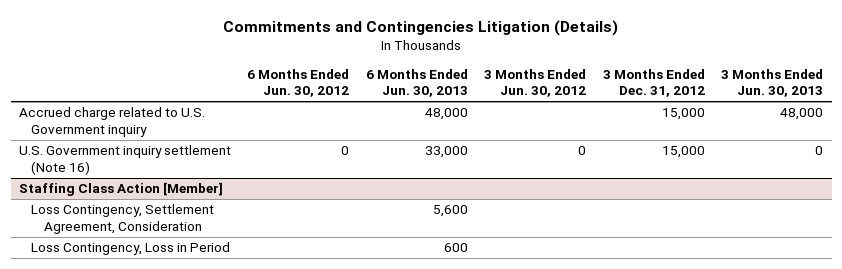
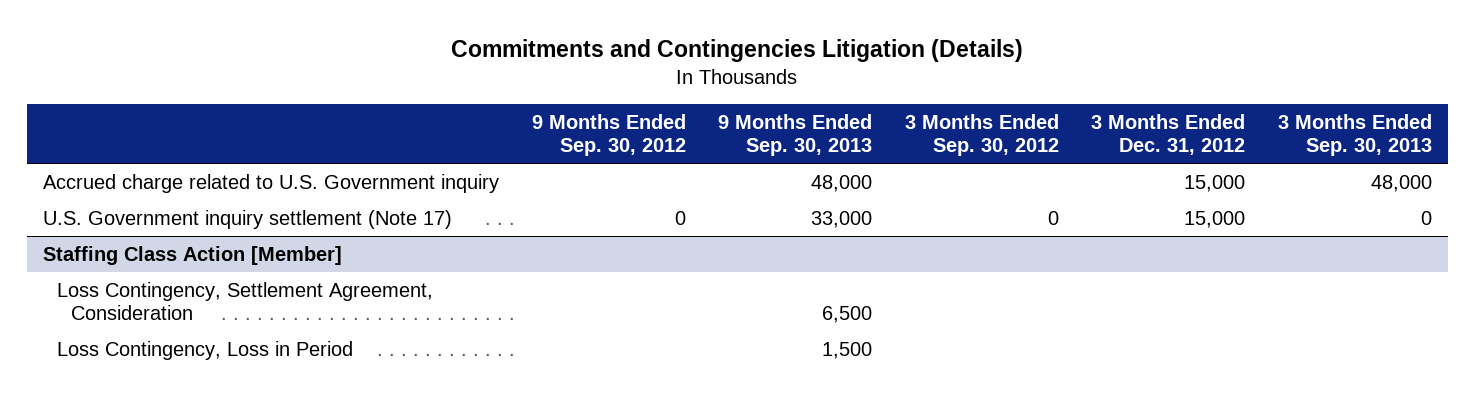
[247,68,350,98] 6 Months Ended Jun. 30, 2012 -> none
[365,68,468,98] 6 Months Ended Jun. 30, 2013 -> none
[484,68,587,98] 3 Months Ended Jun. 30, 2012 -> none
[721,68,824,98] 3 Months Ended Jun. 30, 2013 -> none
none -> [531,113,686,156] 9 Months Ended Sep. 30, 2012
none -> [718,113,873,156] 9 Months Ended Sep. 30, 2013
none -> [904,113,1059,156] 3 Months Ended Sep. 30, 2012
none -> [1277,113,1432,156] 3 Months Ended Sep. 30, 2013
[19,145,232,176] U.S. Government inquiry settlement (Note 16) -> [42,209,452,229] U.S. Government inquiry settlement (Note 17)

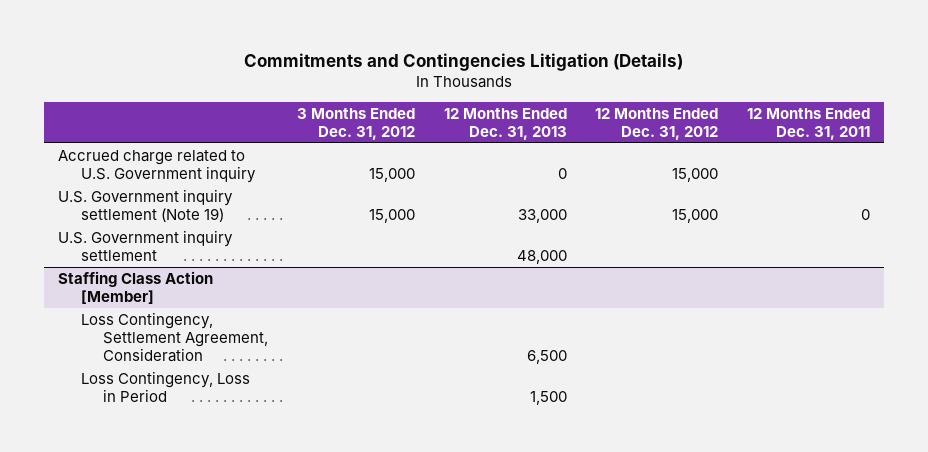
[531,113,686,156] 9 Months Ended Sep. 30, 2012 -> none
[718,113,873,156] 9 Months Ended Sep. 30, 2013 -> none
[904,113,1059,156] 3 Months Ended Sep. 30, 2012 -> none
[1277,113,1432,156] 3 Months Ended Sep. 30, 2013 -> none
none -> [443,107,567,141] 12 Months Ended Dec. 31, 2013
none -> [595,107,719,141] 12 Months Ended Dec. 31, 2012
none -> [746,107,870,141] 12 Months Ended Dec. 31, 2011
[42,209,452,229] U.S. Government inquiry settlement (Note 17) -> [58,188,234,222] U.S. Government inquiry settlement (Note 19)
none -> [58,229,234,261] U.S. Government inquiry settlement

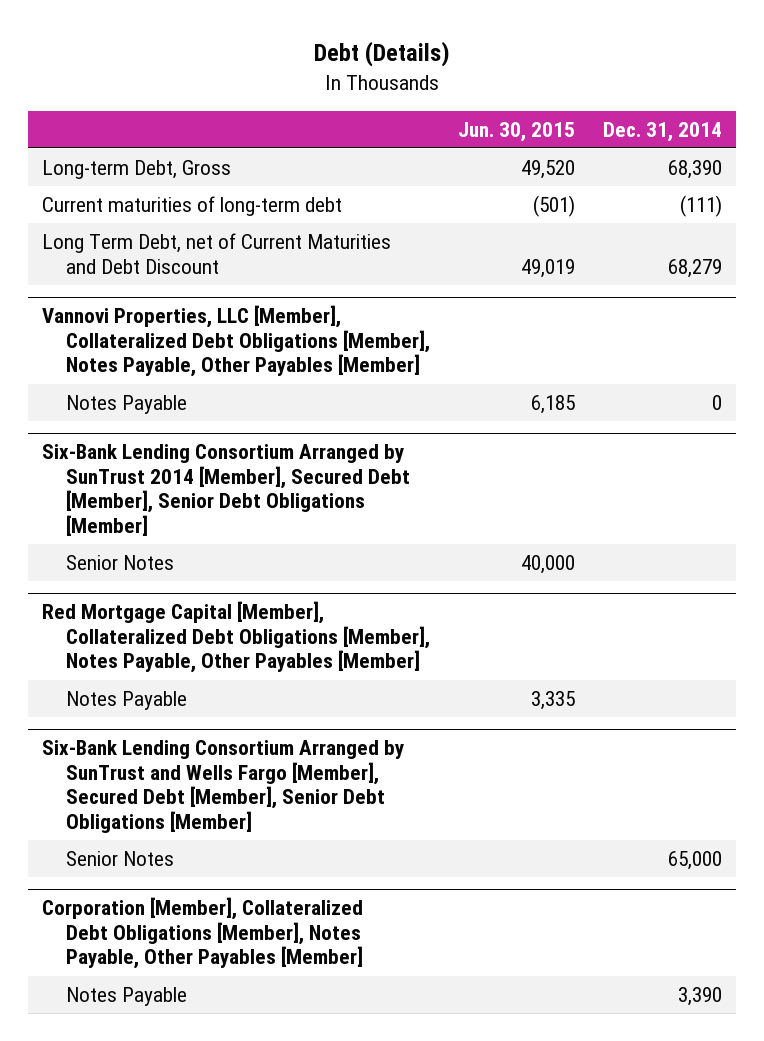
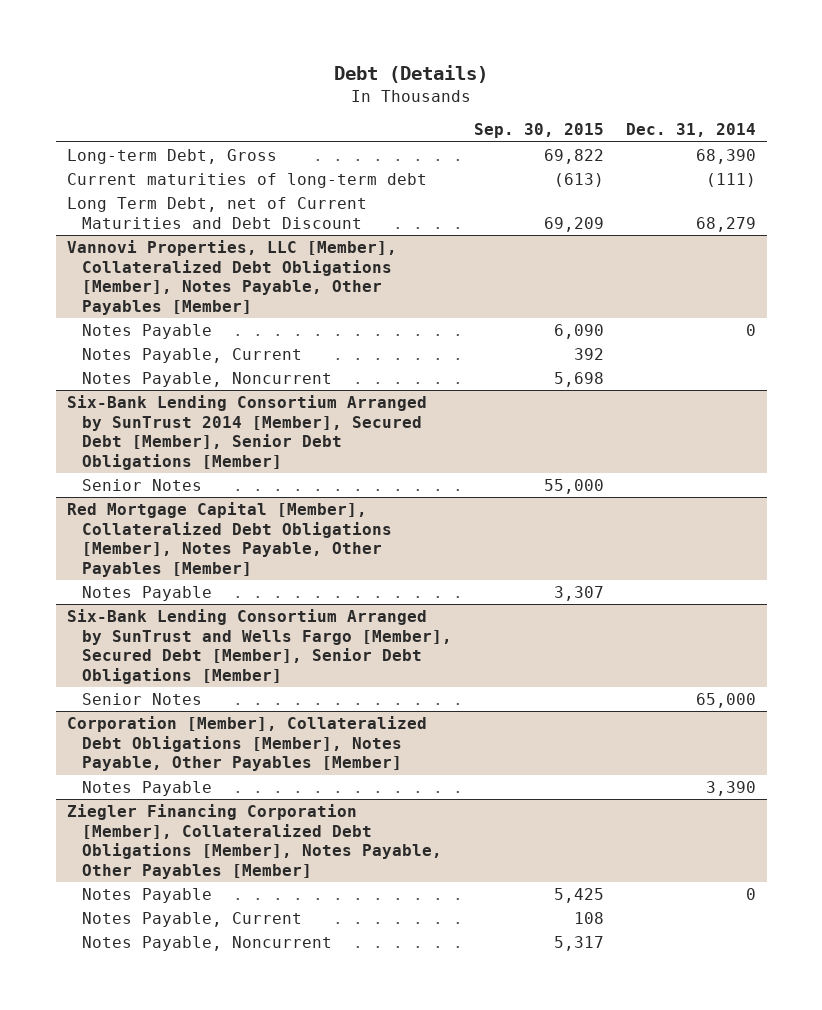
[457,121,575,142] Jun. 30, 2015 -> none
none -> [473,123,604,139] Sep. 30, 2015
none -> [81,347,302,363] Notes Payable, Current
none -> [81,371,332,387] Notes Payable, Noncurrent
none -> [66,803,442,880] Ziegler Financing Corporation [Member], Collateralized Debt Obligations [Member], Notes Payable, Other Payables [Member]
none -> [81,887,212,903] Notes Payable
none -> [81,911,302,927] Notes Payable, Current
none -> [81,935,332,951] Notes Payable, Noncurrent

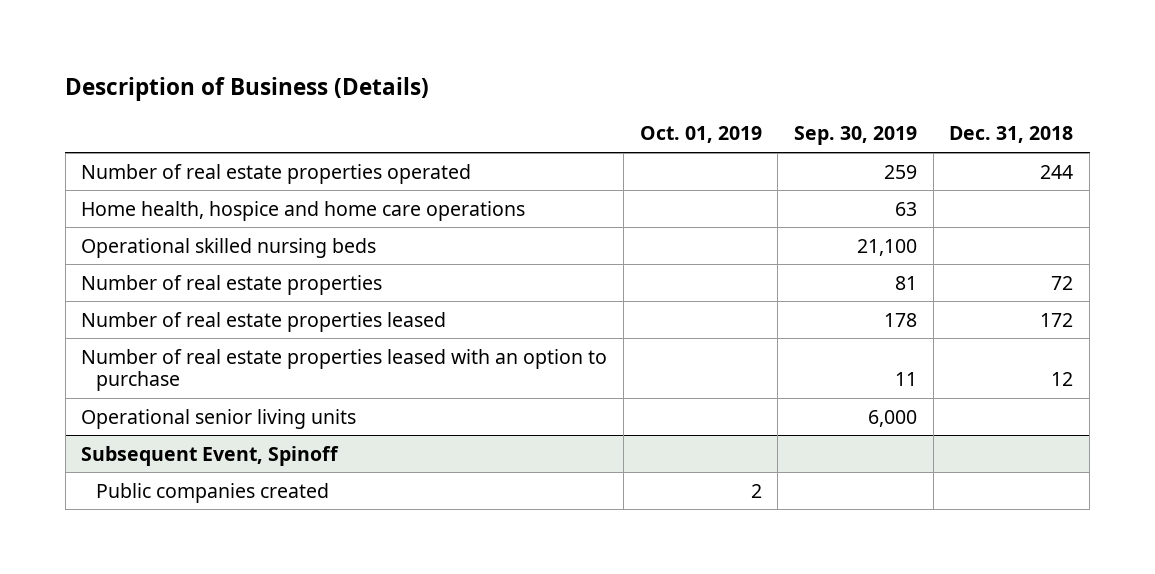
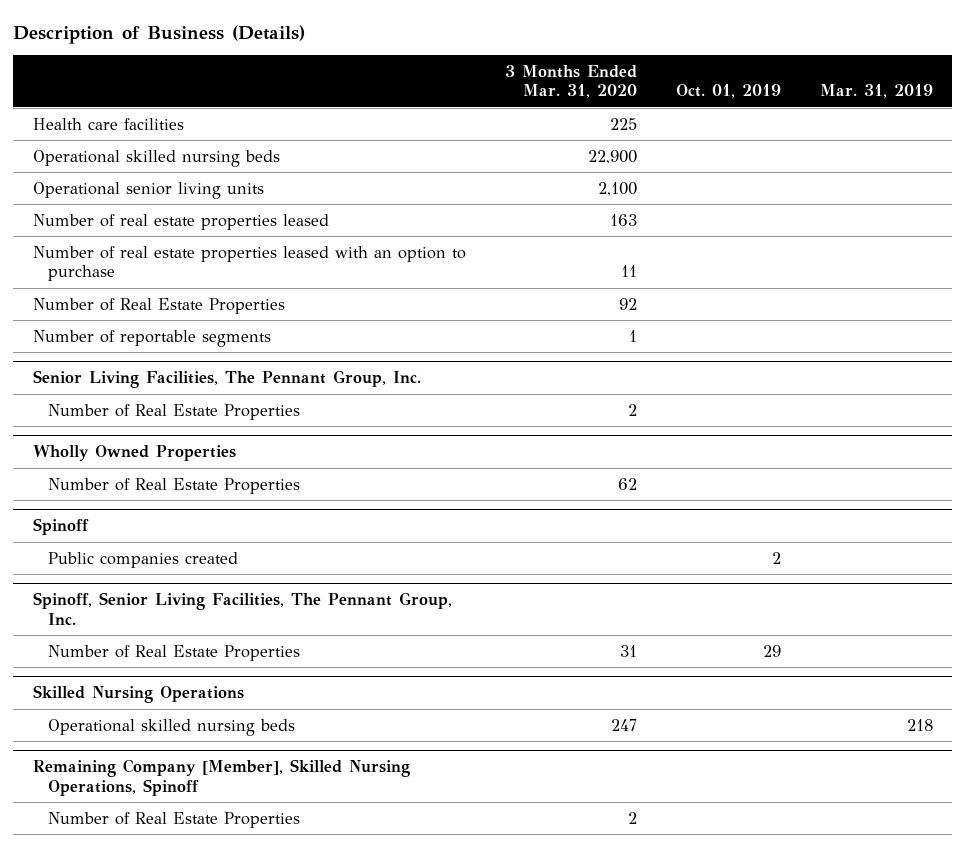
[794,126,918,146] Sep. 30, 2019 -> none
[949,126,1074,144] Dec. 31, 2018 -> none
none -> [504,64,637,99] 3 Months Ended Mar. 31, 2020
none -> [819,84,933,99] Mar. 31, 2019
[81,163,472,184] Number of real estate properties operated -> none
[81,200,526,221] Home health, hospice and home care operations -> none
none -> [32,117,184,130] Health care facilities
[81,274,383,295] Number of real estate properties -> none
[81,408,357,429] Operational senior living units -> [32,181,264,199] Operational senior living units
none -> [32,297,285,314] Number of Real Estate Properties
none -> [32,329,271,347] Number of reportable segments
none -> [32,370,421,389] Senior Living Facilities, The Pennant Group, Inc.
none -> [48,403,301,420] Number of Real Estate Properties
none -> [32,445,236,462] Wholly Owned Properties
none -> [48,477,301,494] Number of Real Estate Properties
[81,445,340,466] Subsequent Event, Spinoff -> [32,518,89,536] Spinoff
none -> [32,592,452,625] Spinoff, Senior Living Facilities, The Pennant Group, Inc.
none -> [48,644,301,661] Number of Real Estate Properties
none -> [32,685,244,704] Skilled Nursing Operations
none -> [48,718,296,736] Operational skilled nursing beds
none -> [32,759,410,796] Remaining Company [Member], Skilled Nursing Operations, Spinoff
none -> [48,811,301,828] Number of Real Estate Properties

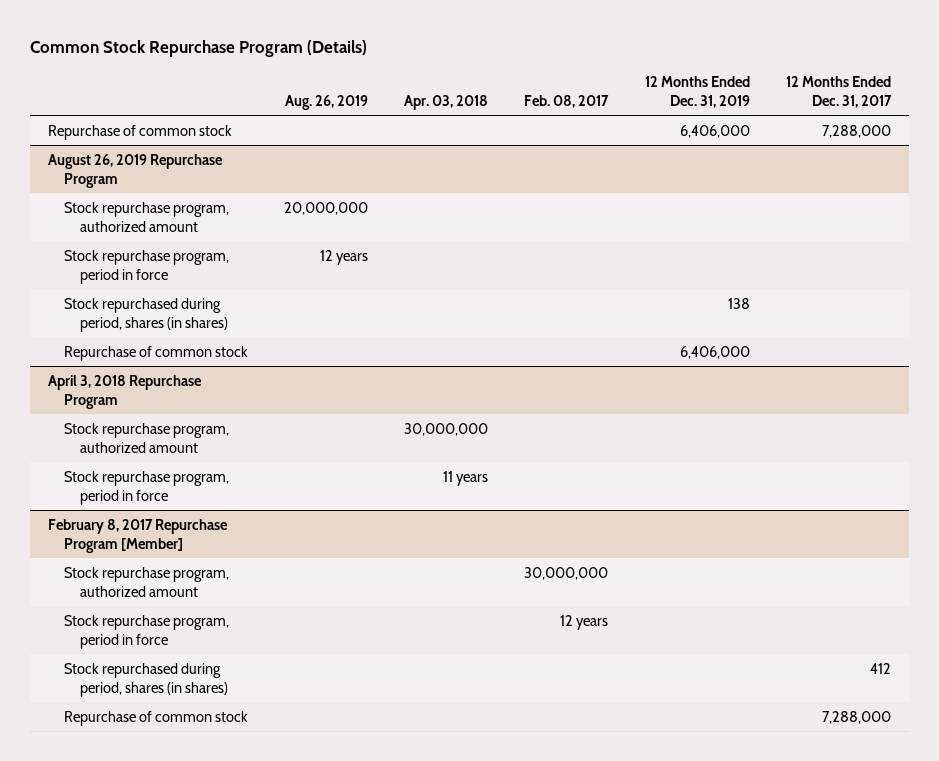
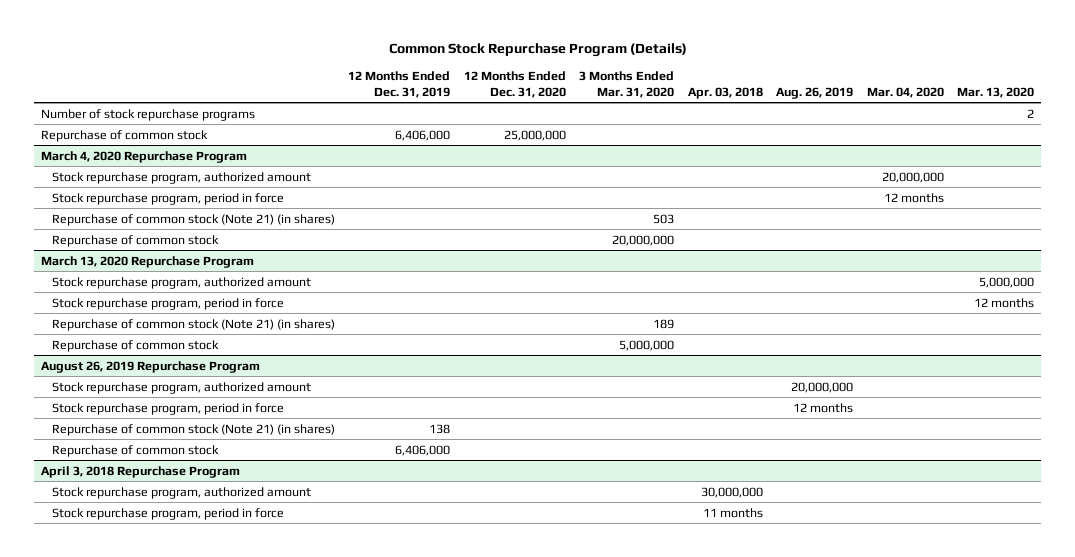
[524,94,610,108] Feb. 08, 2017 -> none
[785,76,892,108] 12 Months Ended Dec. 31, 2017 -> none
none -> [463,71,566,98] 12 Months Ended Dec. 31, 2020
none -> [579,71,675,98] 3 Months Ended Mar. 31, 2020
none -> [866,86,944,98] Mar. 04, 2020
none -> [957,86,1035,98] Mar. 13, 2020
none -> [40,108,255,121] Number of stock repurchase programs
none -> [40,150,247,163] March 4, 2020 Repurchase Program
none -> [51,171,311,184] Stock repurchase program, authorized amount
none -> [51,192,284,205] Stock repurchase program, period in force
none -> [51,213,335,226] Repurchase of common stock (Note 21) (in shares)
none -> [51,234,219,247] Repurchase of common stock
none -> [40,255,254,268] March 13, 2020 Repurchase Program
none -> [51,276,311,289] Stock repurchase program, authorized amount
none -> [51,297,284,310] Stock repurchase program, period in force
none -> [51,318,335,331] Repurchase of common stock (Note 21) (in shares)
none -> [51,339,219,352] Repurchase of common stock
[319,249,368,265] 12 years -> [793,402,854,413] 12 months
[63,297,228,332] Stock repurchased during period, shares (in shares) -> [51,423,335,436] Repurchase of common stock (Note 21) (in shares)
[47,518,228,553] February 8, 2017 Repurchase Program [Member] -> none
[63,566,229,597] Stock repurchase program, authorized amount -> none
[63,614,229,649] Stock repurchase program, period in force -> none
[63,662,228,697] Stock repurchased during period, shares (in shares) -> none
[63,710,248,726] Repurchase of common stock -> none
[443,470,489,486] 11 years -> [702,507,763,518] 11 months

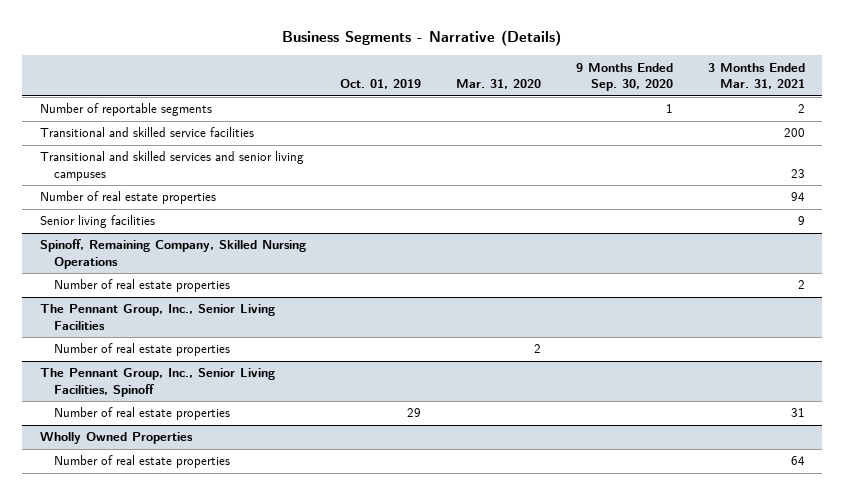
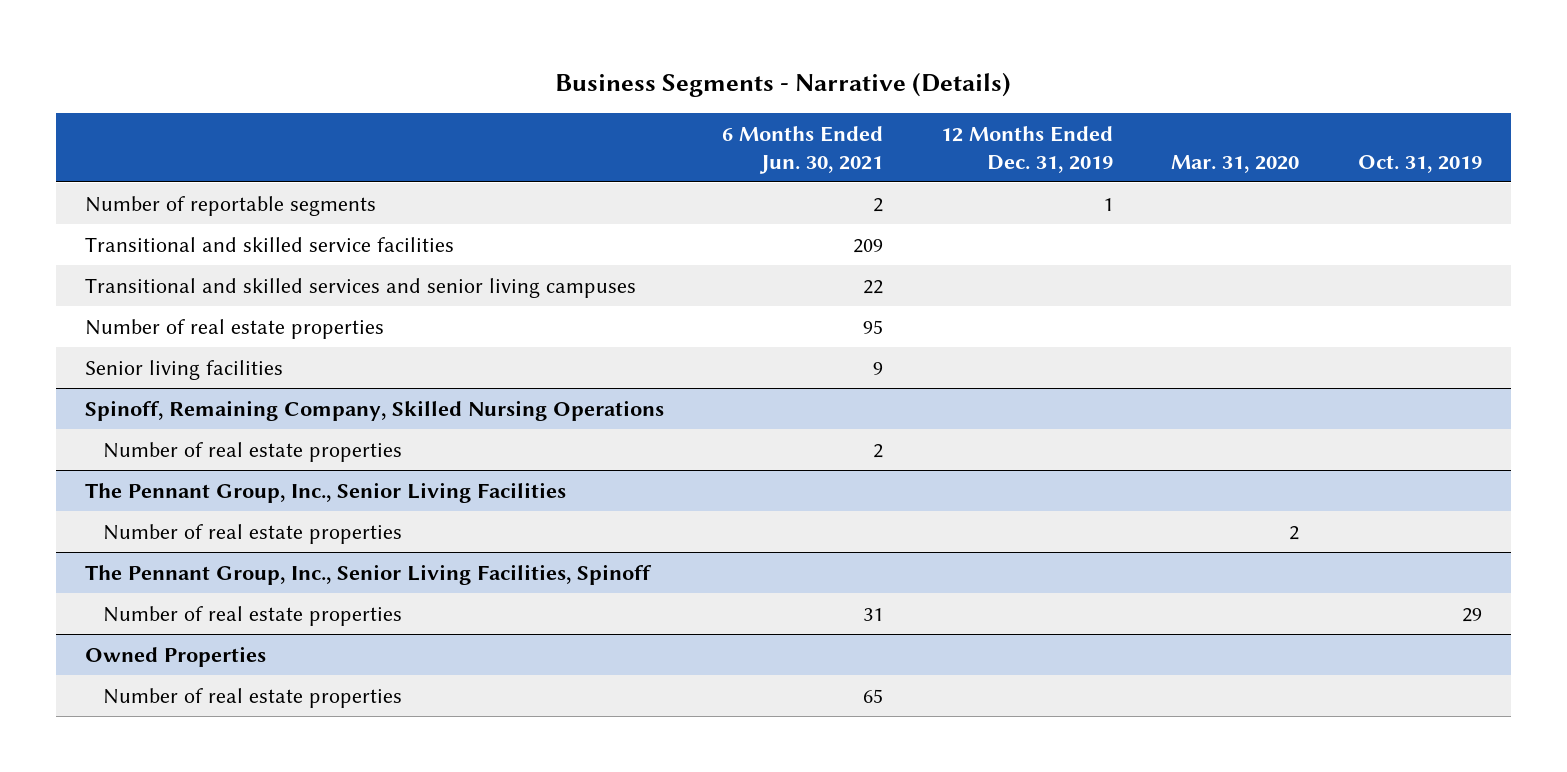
[340,79,422,90] Oct. 01, 2019 -> none
[575,62,673,92] 9 Months Ended Sep. 30, 2020 -> none
[707,62,805,90] 3 Months Ended Mar. 31, 2021 -> none
none -> [722,125,884,174] 6 Months Ended Jun. 30, 2021
none -> [941,125,1114,173] 12 Months Ended Dec. 31, 2019
none -> [1357,154,1482,173] Oct. 31, 2019
[39,432,193,445] Wholly Owned Properties -> [85,645,267,667] Owned Properties

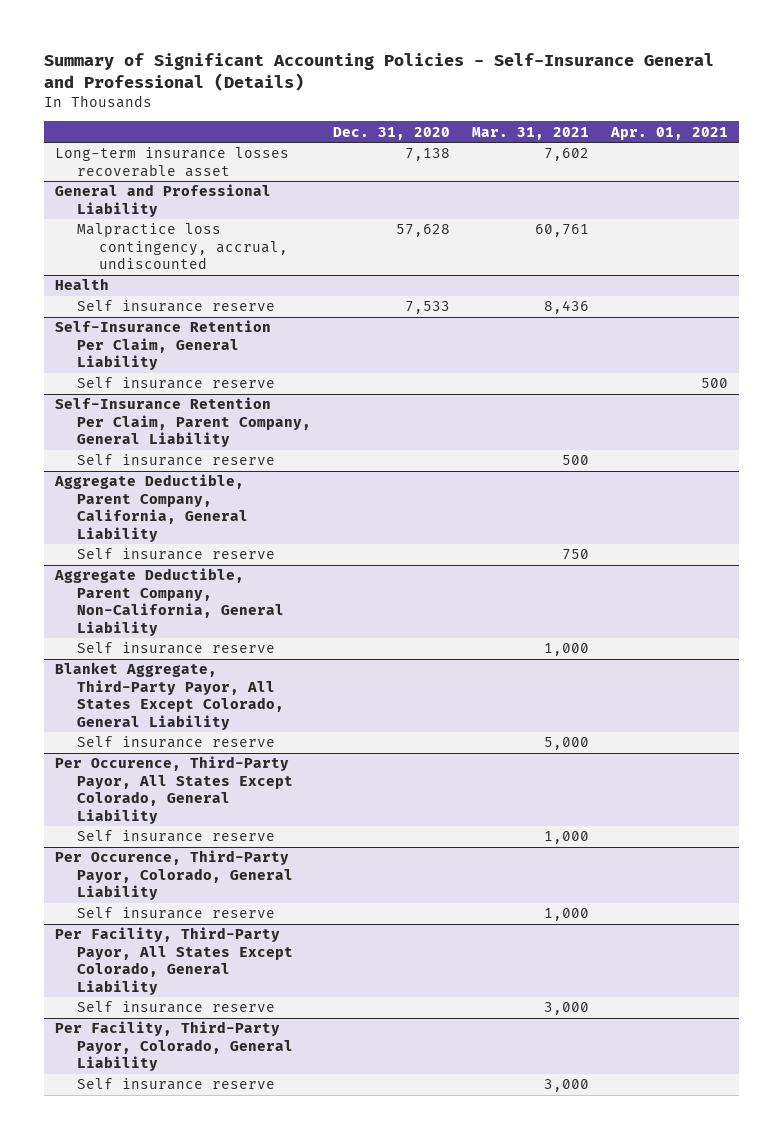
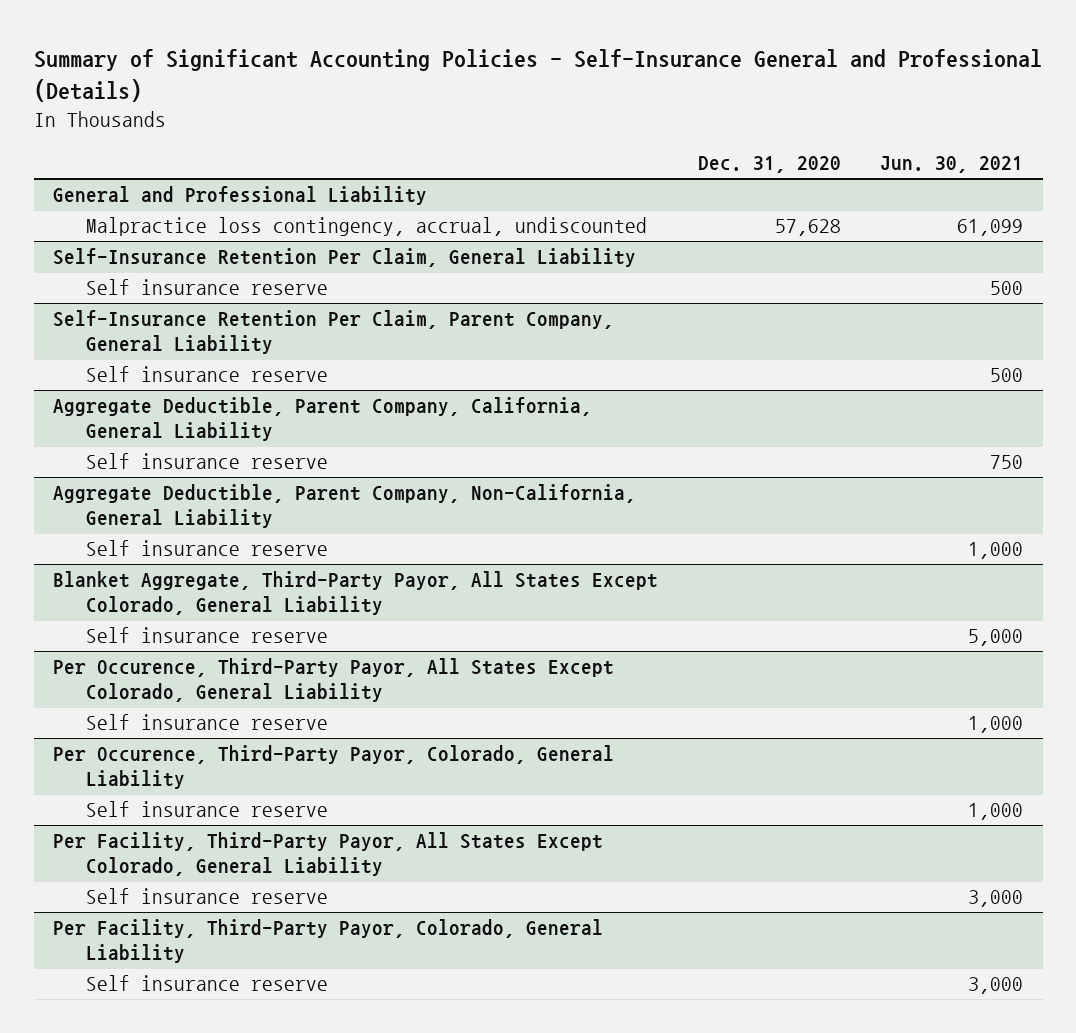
[472,126,590,140] Mar. 31, 2021 -> none
[610,126,729,140] Apr. 01, 2021 -> none
none -> [880,156,1024,174] Jun. 30, 2021
[55,147,290,177] Long-term insurance losses recoverable asset -> none
[55,278,110,291] Health -> none
[77,300,276,313] Self insurance reserve -> none

